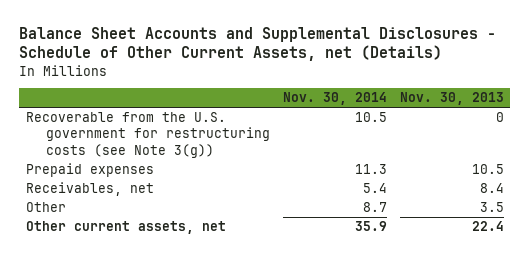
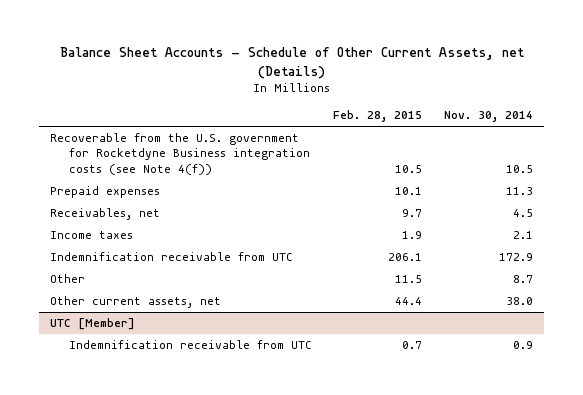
[19,26,497,62] Balance Sheet Accounts and Supplemental Disclosures - Schedule of Other Current Assets, net (Details) -> [59,47,525,79] Balance Sheet Accounts - Schedule of Other Current Assets, net (Details)
[399,92,504,106] Nov. 30, 2013 -> none
none -> [333,110,423,123] Feb. 28, 2015
[25,112,270,158] Recoverable from the U.S. government for restructuring costs (see Note 3(g)) -> [49,133,310,175] Recoverable from the U.S. government for Rocketdyne Business integration costs (see Note 4(f))
[362,183,387,194] 5.4 -> [513,209,534,218] 4.5
none -> [49,231,133,240] Income taxes
none -> [49,252,293,262] Indemnification receivable from UTC
[354,221,387,232] 35.9 -> [506,297,534,306] 38.0
none -> [49,318,135,331] UTC [Member]
none -> [68,340,312,350] Indemnification receivable from UTC

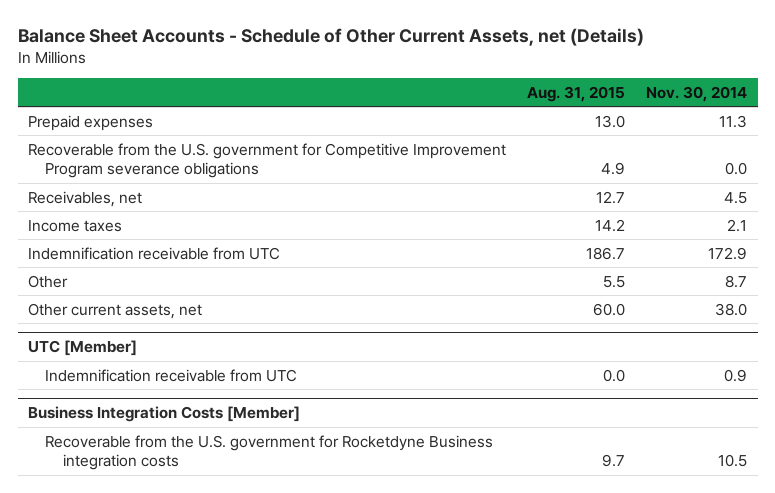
[333,110,423,123] Feb. 28, 2015 -> none
none -> [527,85,626,102] Aug. 31, 2015
[49,133,310,175] Recoverable from the U.S. government for Rocketdyne Business integration costs (see Note 4(f)) -> none
none -> [28,142,507,178] Recoverable from the U.S. government for Competitive Improvement Program severance obligations
none -> [28,406,301,423] Business Integration Costs [Member]
none -> [45,434,494,470] Recoverable from the U.S. government for Rocketdyne Business integration costs

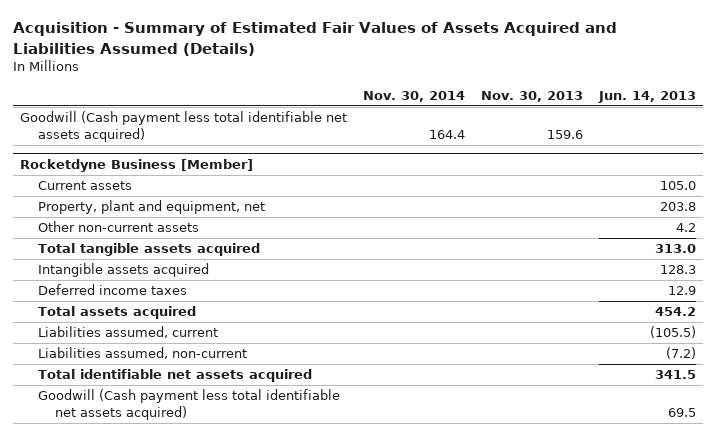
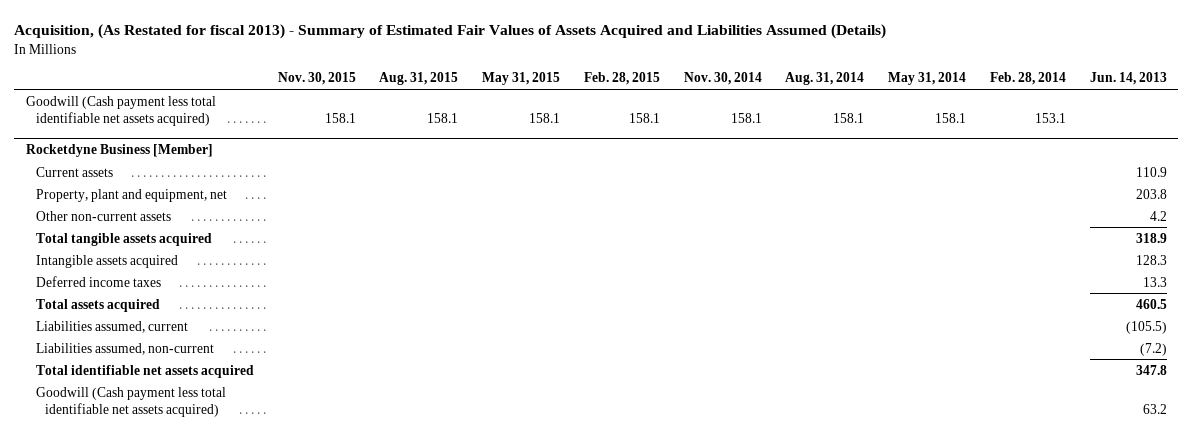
[12,22,617,56] Acquisition - Summary of Estimated Fair Values of Assets Acquired and Liabilities Assumed (Details) -> [14,24,887,40] Acquisition, (As Restated for fiscal 2013) - Summary of Estimated Fair Values of Assets Acquired and Liabilities Assumed (Details)
[480,91,583,103] Nov. 30, 2013 -> none
none -> [277,72,356,86] Nov. 30, 2015
none -> [379,72,459,86] Aug. 31, 2015
none -> [482,72,561,86] May 31, 2015
none -> [583,72,660,86] Feb. 28, 2015
none -> [785,72,865,86] Aug. 31, 2014
none -> [888,72,967,86] May 31, 2014
none -> [989,72,1066,86] Feb. 28, 2014
[429,130,466,140] 164.4 -> [730,112,762,123] 158.1
[659,181,696,191] 105.0 -> [1135,166,1167,177] 110.9
[654,244,696,254] 313.0 -> [1135,232,1167,243] 318.9
[667,286,696,296] 12.9 -> [1142,276,1167,287] 13.3
[654,307,696,317] 454.2 -> [1135,298,1167,309] 460.5
[654,370,696,380] 341.5 -> [1135,364,1167,375] 347.8
[667,408,696,418] 69.5 -> [1142,403,1167,414] 63.2

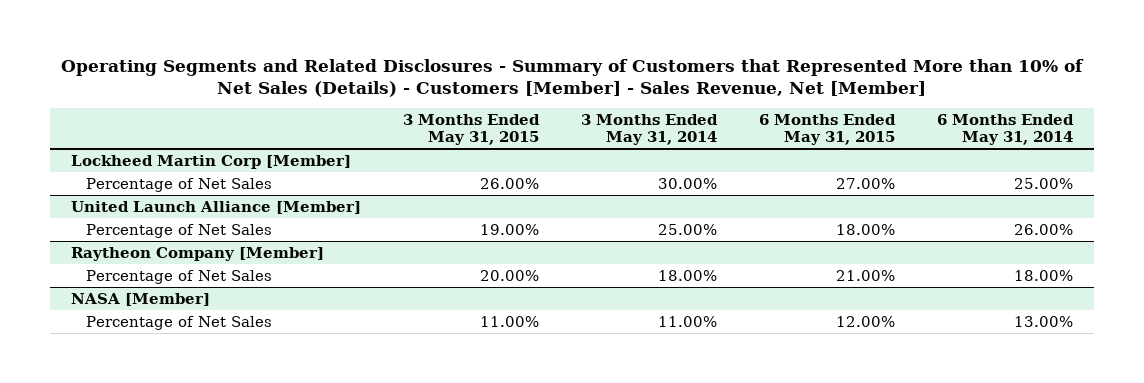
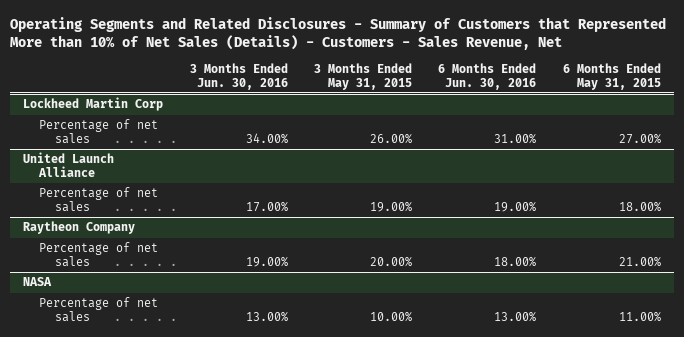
[61,58,1085,98] Operating Segments and Related Disclosures - Summary of Customers that Represented More than 10% of Net Sales (Details) - Customers [Member] - Sales Revenue, Net [Member] -> [10,16,667,50] Operating Segments and Related Disclosures - Summary of Customers that Represented More than 10% of Net Sales (Details) - Customers - Sales Revenue, Net
[581,114,719,145] 3 Months Ended May 31, 2014 -> none
[937,114,1075,145] 6 Months Ended May 31, 2014 -> none
none -> [189,62,288,90] 3 Months Ended Jun. 30, 2016
none -> [438,62,537,90] 6 Months Ended Jun. 30, 2016
[70,154,351,169] Lockheed Martin Corp [Member] -> [23,97,164,112] Lockheed Martin Corp
[86,177,273,192] Percentage of Net Sales -> [39,119,159,145] Percentage of net sales
[70,200,361,214] United Launch Alliance [Member] -> [23,152,115,178] United Launch Alliance
[86,223,273,238] Percentage of Net Sales -> [39,187,159,213] Percentage of net sales
[70,246,324,261] Raytheon Company [Member] -> [23,221,136,235] Raytheon Company
[86,269,273,284] Percentage of Net Sales -> [39,242,159,268] Percentage of net sales
[70,292,210,306] NASA [Member] -> [23,277,53,287] NASA
[86,315,273,330] Percentage of Net Sales -> [39,297,159,323] Percentage of net sales
[479,315,539,327] 11.00% -> [370,312,413,323] 10.00%
[836,315,896,327] 12.00% -> [618,312,661,323] 11.00%

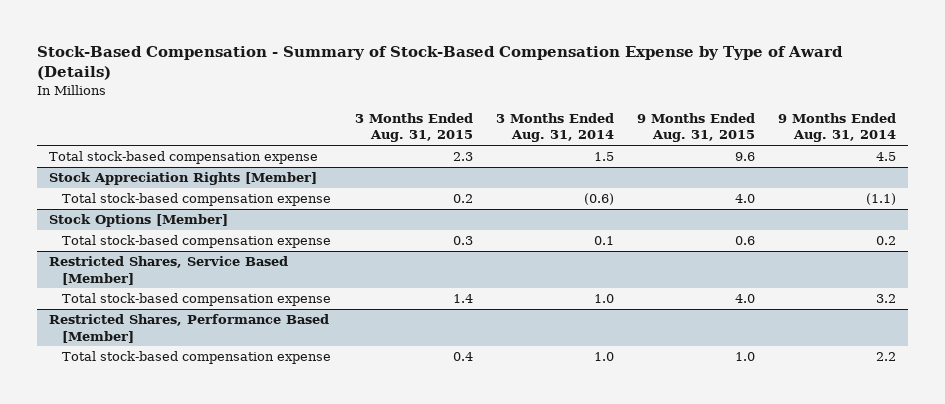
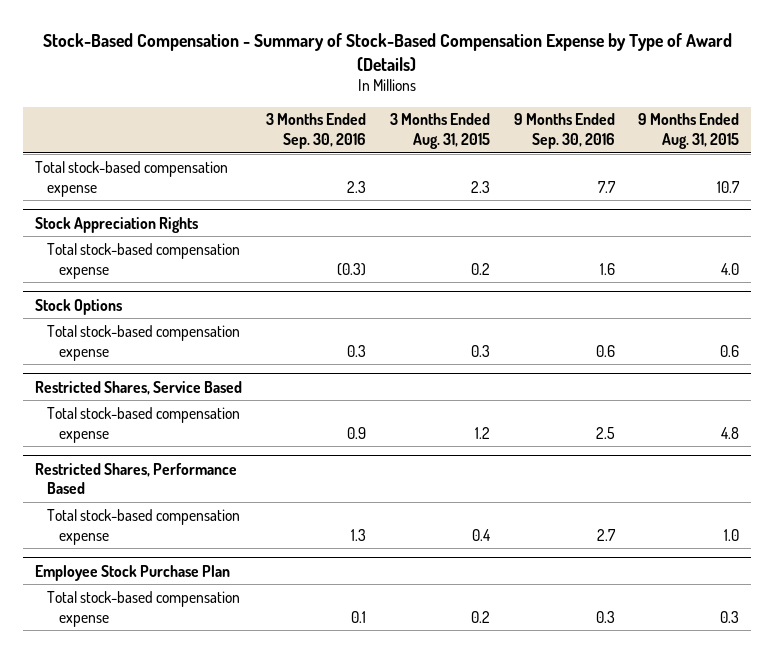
[495,112,614,143] 3 Months Ended Aug. 31, 2014 -> none
[778,112,897,143] 9 Months Ended Aug. 31, 2014 -> none
none -> [266,113,367,150] 3 Months Ended Sep. 30, 2016
none -> [513,113,615,150] 9 Months Ended Sep. 30, 2016
[735,152,756,162] 9.6 -> [717,180,741,193] 10.7
[49,172,318,186] Stock Appreciation Rights [Member] -> [35,216,199,233] Stock Appreciation Rights
[49,214,229,228] Stock Options [Member] -> [35,298,123,315] Stock Options
[49,256,289,285] Restricted Shares, Service Based [Member] -> [35,380,243,395] Restricted Shares, Service Based
[452,294,473,304] 1.4 -> [474,426,490,439] 1.2
[735,294,756,304] 4.0 -> [721,426,740,439] 4.8
[49,314,330,343] Restricted Shares, Performance Based [Member] -> [35,462,238,495] Restricted Shares, Performance Based
none -> [35,564,231,581] Employee Stock Purchase Plan
none -> [47,590,241,627] Total stock-based compensation expense

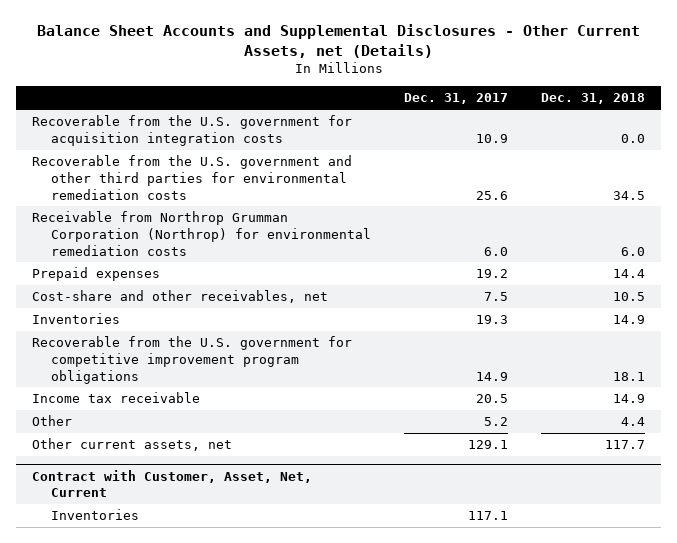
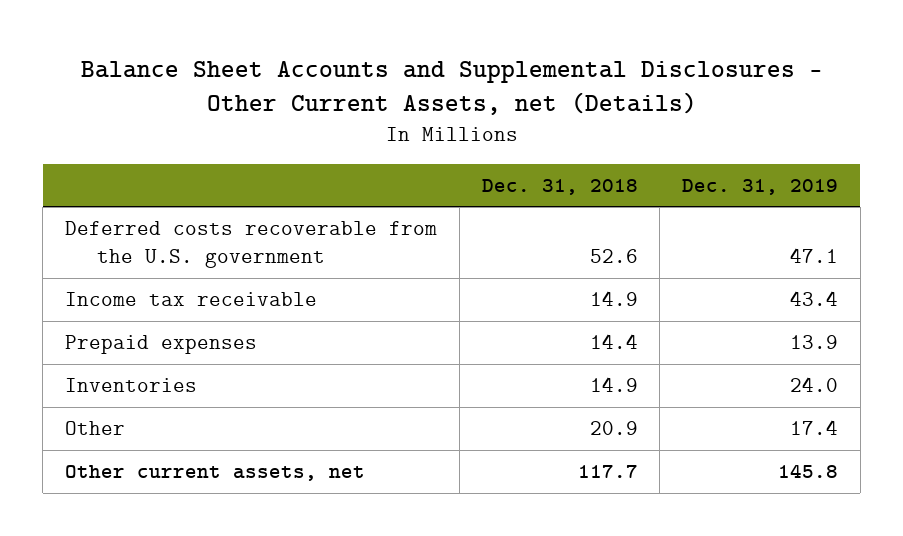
[404,93,509,105] Dec. 31, 2017 -> none
none -> [682,178,839,195] Dec. 31, 2019
[32,155,353,200] Recoverable from the U.S. government and other third parties for environmental remediation costs -> none
[32,211,372,256] Receivable from Northrop Grumman Corporation (Northrop) for environmental remediation costs -> none
[32,115,353,146] Recoverable from the U.S. government for acquisition integration costs -> [65,221,438,268] Deferred costs recoverable from the U.S. government
[621,133,646,143] 0.0 -> [589,248,638,263] 52.6
[32,392,201,404] Income tax receivable -> [65,292,318,307] Income tax receivable
[32,290,329,304] Cost-share and other receivables, net -> none
[32,336,353,384] Recoverable from the U.S. government for competitive improvement program obligations -> none
[621,417,646,427] 4.4 -> [589,421,638,436] 20.9
[32,469,313,498] Contract with Customer, Asset, Net, Current -> none
[51,509,140,521] Inventories -> none

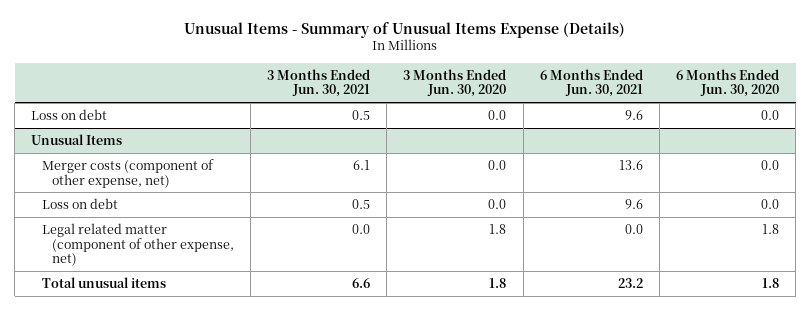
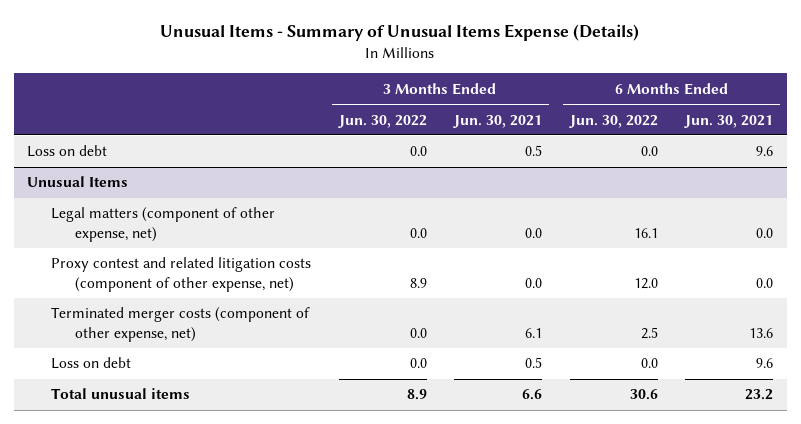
[403,68,507,98] 3 Months Ended Jun. 30, 2020 -> none
[676,68,780,98] 6 Months Ended Jun. 30, 2020 -> none
none -> [337,114,427,128] Jun. 30, 2022
none -> [568,114,658,128] Jun. 30, 2022
none -> [51,207,276,242] Legal matters (component of other expense, net)
none -> [51,257,312,292] Proxy contest and related litigation costs (component of other expense, net)
[41,158,214,188] Merger costs (component of other expense, net) -> [51,307,311,342] Terminated merger costs (component of other expense, net)
[41,222,234,267] Legal related matter (component of other expense, net) -> none

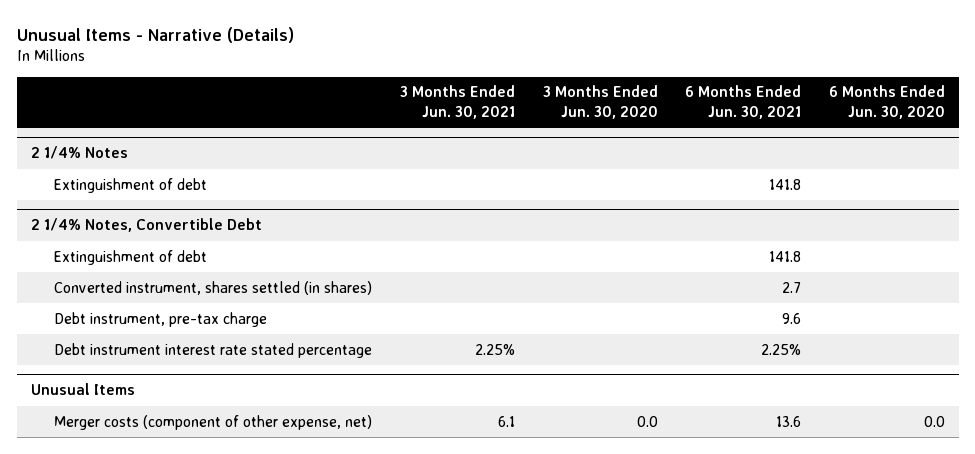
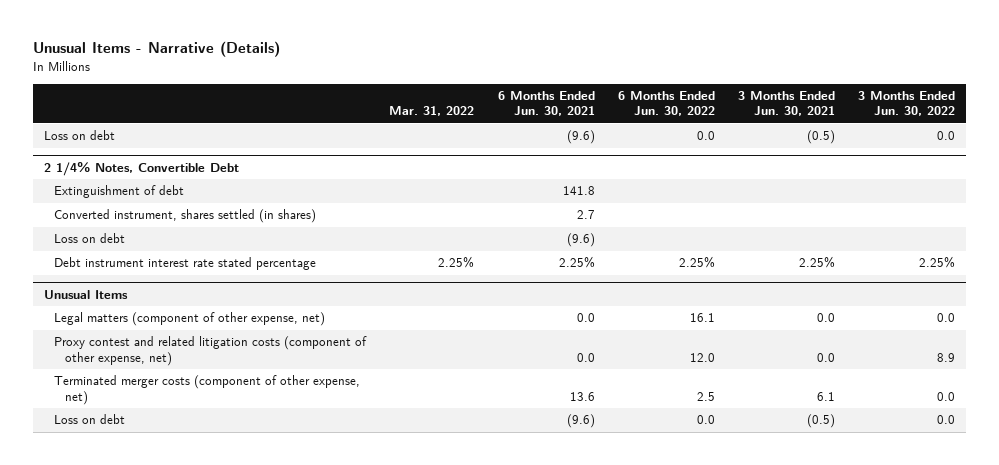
[542,85,658,120] 3 Months Ended Jun. 30, 2020 -> none
[828,85,945,120] 6 Months Ended Jun. 30, 2020 -> none
none -> [389,106,475,117] Mar. 31, 2022
none -> [617,91,715,117] 6 Months Ended Jun. 30, 2022
none -> [857,91,955,117] 3 Months Ended Jun. 30, 2022
[30,146,128,160] 2 1/4% Notes -> none
[54,177,208,193] Extinguishment of debt -> none
none -> [44,130,116,141] Loss on debt
[54,311,268,327] Debt instrument, pre-tax charge -> none
none -> [54,233,126,244] Loss on debt
none -> [54,312,326,327] Legal matters (component of other expense, net)
none -> [54,336,368,366] Proxy contest and related litigation costs (component of other expense, net)
[54,414,373,430] Merger costs (component of other expense, net) -> [54,375,361,405] Terminated merger costs (component of other expense, net)
none -> [54,414,126,425] Loss on debt

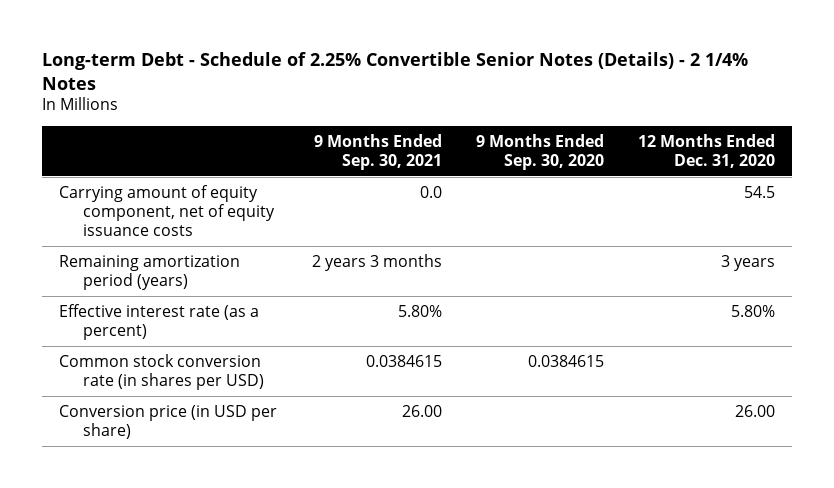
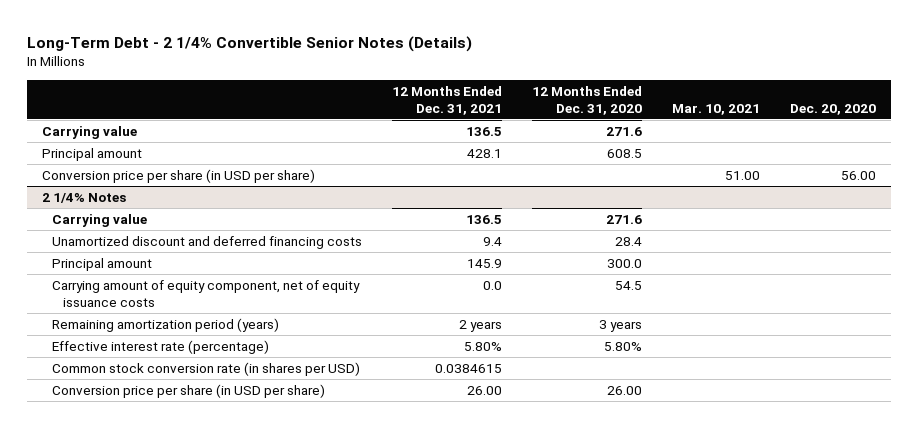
[42,51,749,90] Long-term Debt - Schedule of 2.25% Convertible Senior Notes (Details) - 2 1/4% Notes -> [27,35,473,52] Long-Term Debt - 2 1/4% Convertible Senior Notes (Details)
[313,133,442,170] 9 Months Ended Sep. 30, 2021 -> none
[475,133,604,170] 9 Months Ended Sep. 30, 2020 -> none
none -> [392,85,503,115] 12 Months Ended Dec. 31, 2021
none -> [672,103,761,115] Mar. 10, 2021
none -> [789,103,876,115] Dec. 20, 2020
none -> [41,125,137,139] Carrying value
none -> [41,147,142,161] Principal amount
none -> [41,168,315,183] Conversion price per share (in USD per share)
none -> [41,192,126,203] 2 1/4% Notes
none -> [52,213,148,227] Carrying value
none -> [52,235,363,249] Unamortized discount and deferred financing costs
none -> [52,257,153,271] Principal amount
[59,303,260,340] Effective interest rate (as a percent) -> [52,339,270,354] Effective interest rate (percentage)
[59,404,278,439] Conversion price (in USD per share) -> [52,383,326,398] Conversion price per share (in USD per share)

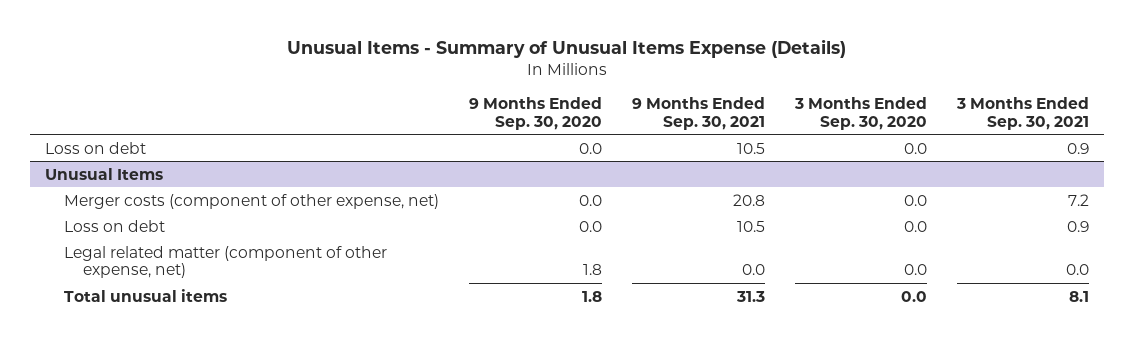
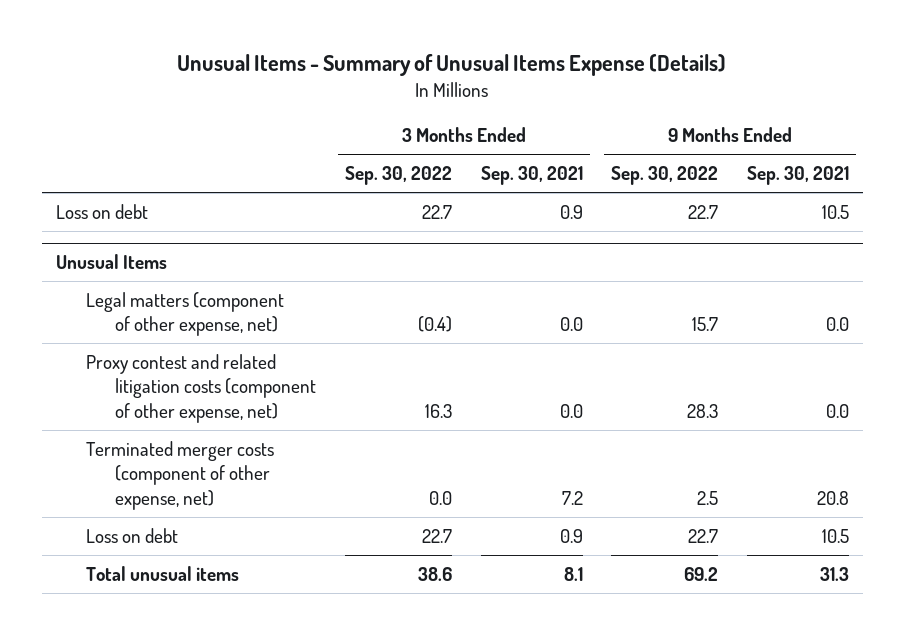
[469,96,603,130] 9 Months Ended Sep. 30, 2020 -> none
[793,96,927,130] 3 Months Ended Sep. 30, 2020 -> none
none -> [345,166,453,186] Sep. 30, 2022
none -> [611,166,719,186] Sep. 30, 2022
none -> [85,291,284,337] Legal matters (component of other expense, net)
none -> [85,353,317,423] Proxy contest and related litigation costs (component of other expense, net)
[64,193,440,209] Merger costs (component of other expense, net) -> [85,440,274,510] Terminated merger costs (component of other expense, net)
[64,245,388,279] Legal related matter (component of other expense, net) -> none

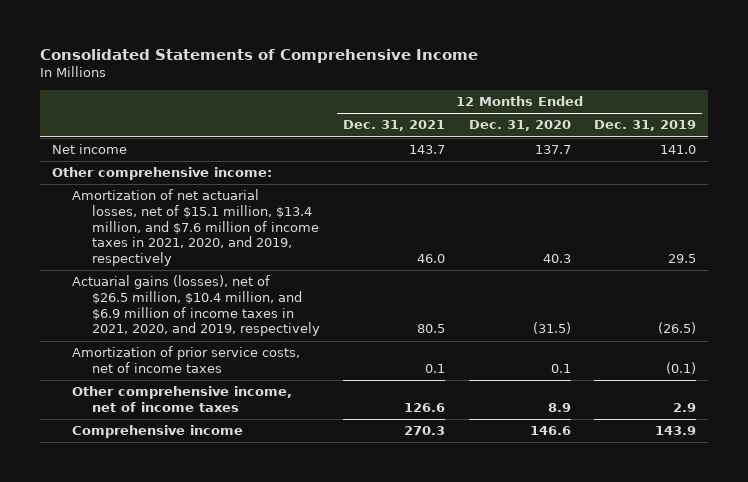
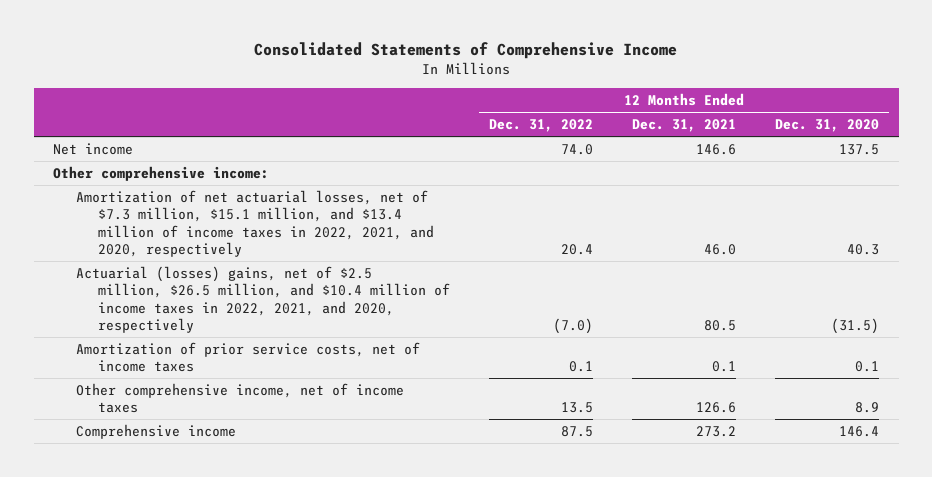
[594,120,697,132] Dec. 31, 2019 -> none
none -> [489,119,594,133] Dec. 31, 2022
[409,145,446,155] 143.7 -> [696,143,737,155] 146.6
[534,145,571,155] 137.7 -> [839,143,880,155] 137.5
[71,189,319,267] Amortization of net actuarial losses, net of $15.1 million, $13.4 million, and $7.6 million of income taxes in 2021, 2020, and 2019, respectively -> [75,189,435,257] Amortization of net actuarial losses, net of $7.3 million, $15.1 million, and $13.4 million of income taxes in 2022, 2021, and 2020, respectively
[71,275,320,337] Actuarial gains (losses), net of $26.5 million, $10.4 million, and $6.9 million of income taxes in 2021, 2020, and 2019, respectively -> [75,265,451,333] Actuarial (losses) gains, net of $2.5 million, $26.5 million, and $10.4 million of income taxes in 2022, 2021, and 2020, respectively
[404,426,446,436] 270.3 -> [696,425,737,437] 273.2
[529,426,571,436] 146.6 -> [839,425,880,437] 146.4

